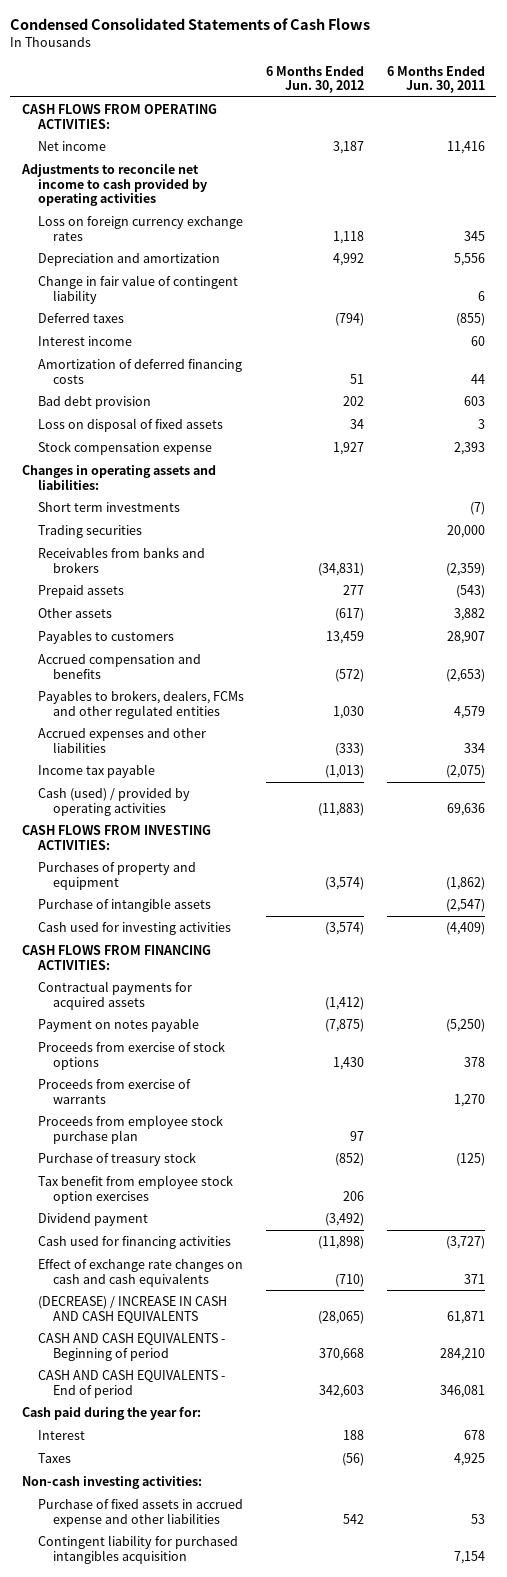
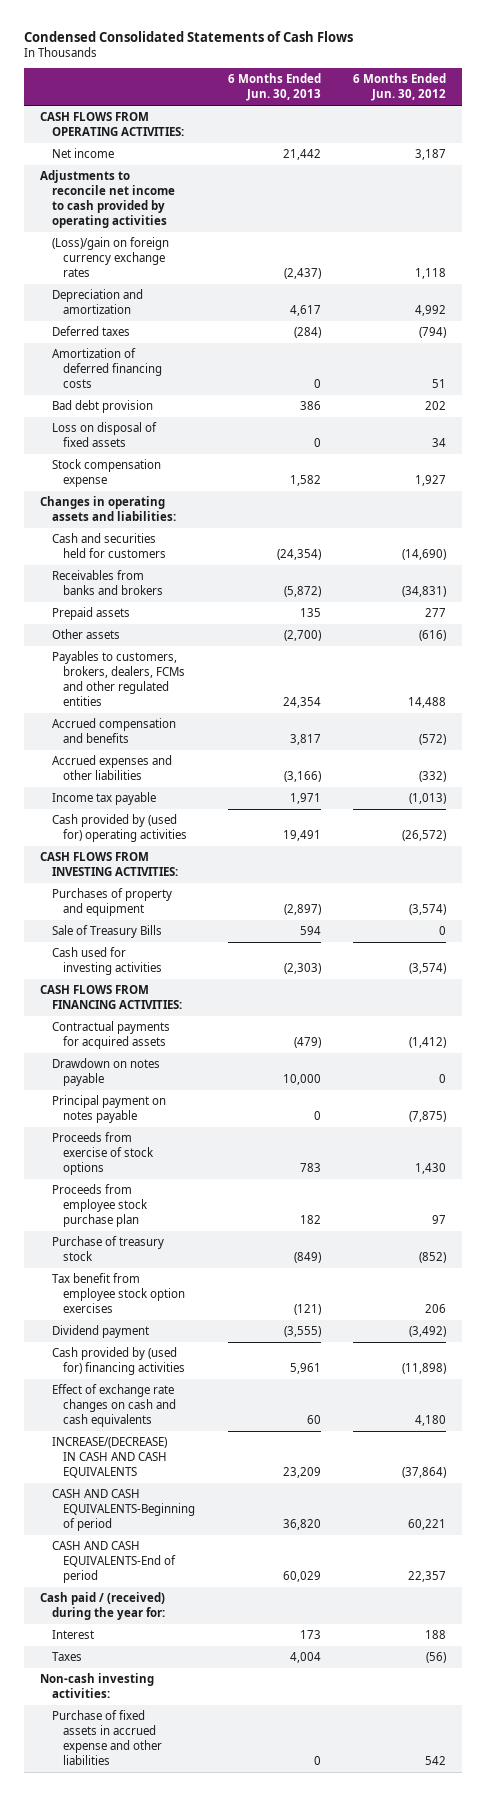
[386,65,485,94] 6 Months Ended Jun. 30, 2011 -> none
none -> [227,73,321,102] 6 Months Ended Jun. 30, 2013
[37,215,243,241] Loss on foreign currency exchange rates -> [51,237,169,277] (Loss)/gain on foreign currency exchange rates
[37,274,238,304] Change in fair value of contingent liability -> none
[37,335,132,346] Interest income -> none
[37,501,180,512] Short term investments -> none
[37,524,142,538] Trading securities -> none
none -> [51,533,167,559] Cash and securities held for customers
[37,629,174,644] Payables to customers -> none
[335,607,365,621] (617) -> [418,630,446,642] (616)
none -> [51,651,186,706] Payables to customers, brokers, dealers, FCMs and other regulated entities
[37,689,244,719] Payables to brokers, dealers, FCMs and other regulated entities -> none
[335,742,365,756] (333) -> [418,771,446,783] (332)
[37,787,190,816] Cash (used) / provided by operating activities -> [51,814,188,843] Cash provided by (used for) operating activities
[318,802,365,816] (11,883) -> [401,830,446,842] (26,572)
[37,897,211,912] Purchase of intangible assets -> none
none -> [51,925,162,939] Sale of Treasury Bills
none -> [51,1058,160,1087] Drawdown on notes payable
[37,1017,199,1032] Payment on notes payable -> [51,1095,166,1124] Principal payment on notes payable
[37,1078,191,1104] Proceeds from exercise of warrants -> none
[37,1235,231,1249] Cash used for financing activities -> [51,1347,186,1376] Cash provided by (used for) financing activities
[335,1273,365,1287] (710) -> [414,1414,446,1426] 4,180
[37,1295,227,1323] (DECREASE) / INCREASE IN CASH AND CASH EQUIVALENTS -> [51,1437,168,1478] INCREASE/(DECREASE) IN CASH AND CASH EQUIVALENTS
[318,1310,365,1324] (28,065) -> [401,1466,446,1478] (37,864)
[37,1332,225,1361] CASH AND CASH EQUIVALENTS - Beginning of period -> [51,1489,196,1531] CASH AND CASH EQUIVALENTS-Beginning of period
[319,1347,365,1361] 370,668 -> [407,1518,446,1530] 60,221
[37,1369,225,1398] CASH AND CASH EQUIVALENTS - End of period -> [51,1541,177,1583] CASH AND CASH EQUIVALENTS-End of period
[319,1384,365,1398] 342,603 -> [407,1570,446,1582] 22,357
[21,1406,201,1420] Cash paid during the year for: -> [40,1592,166,1621] Cash paid / (received) during the year for:
[37,1534,238,1564] Contingent liability for purchased intangibles acquisition -> none

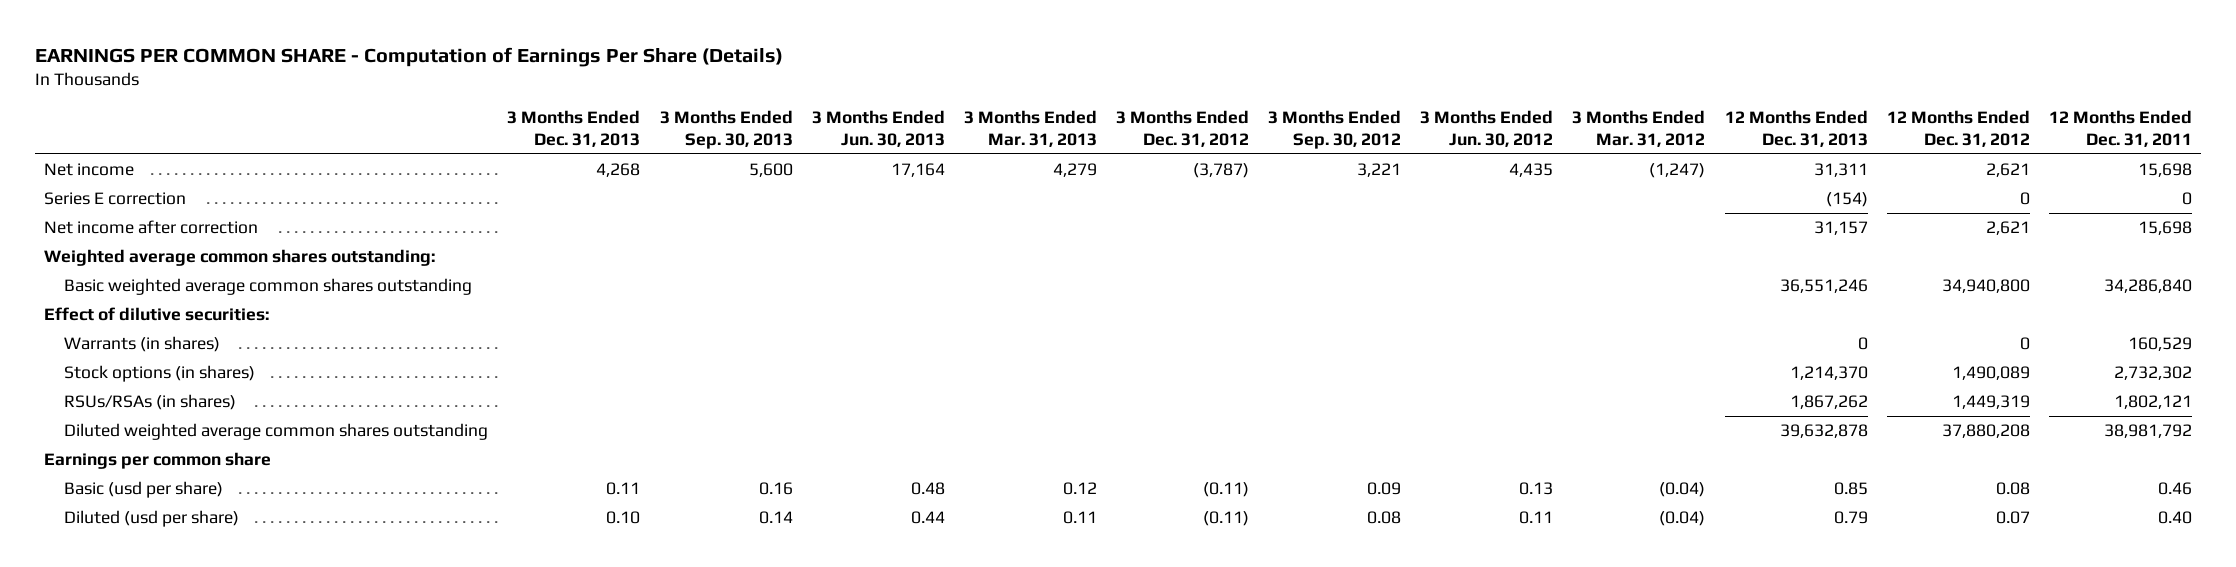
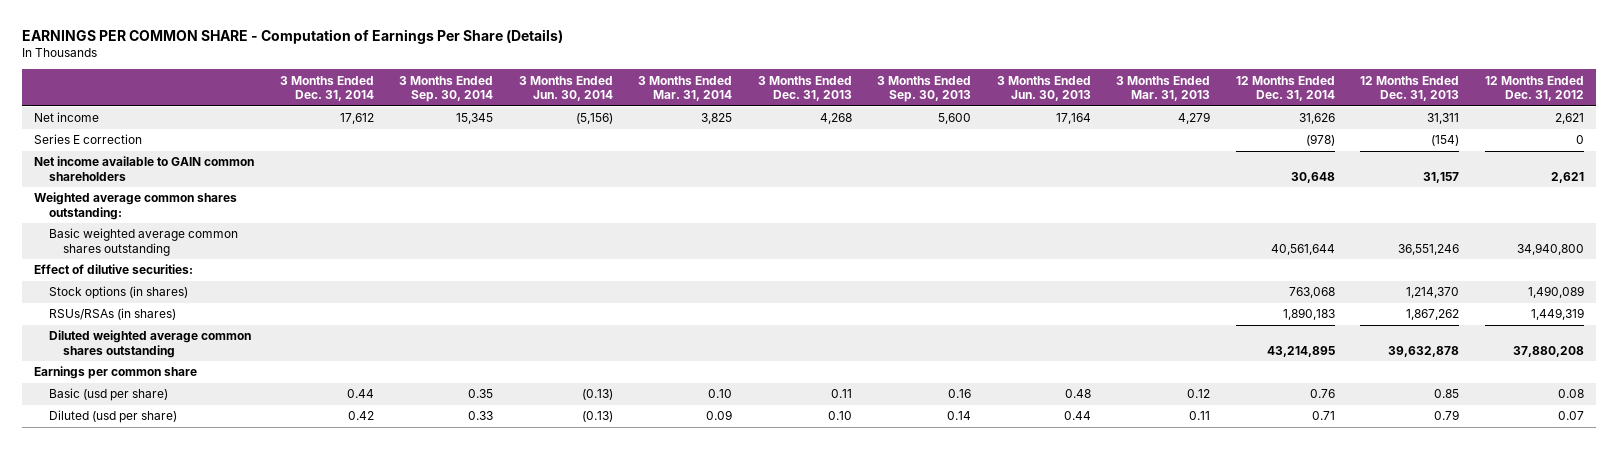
[1116,109,1250,147] 3 Months Ended Dec. 31, 2012 -> none
[1268,109,1402,149] 3 Months Ended Sep. 30, 2012 -> none
[1420,109,1554,147] 3 Months Ended Jun. 30, 2012 -> none
[1572,109,1706,147] 3 Months Ended Mar. 31, 2012 -> none
[2048,109,2192,147] 12 Months Ended Dec. 31, 2011 -> none
none -> [279,75,374,101] 3 Months Ended Dec. 31, 2014
none -> [399,75,494,102] 3 Months Ended Sep. 30, 2014
none -> [518,75,613,101] 3 Months Ended Jun. 30, 2014
none -> [638,75,733,101] 3 Months Ended Mar. 31, 2014
none -> [1235,75,1335,101] 12 Months Ended Dec. 31, 2014
[44,220,259,235] Net income after correction -> [34,156,255,181] Net income available to GAIN common shareholders
[64,336,221,353] Warrants (in shares) -> none

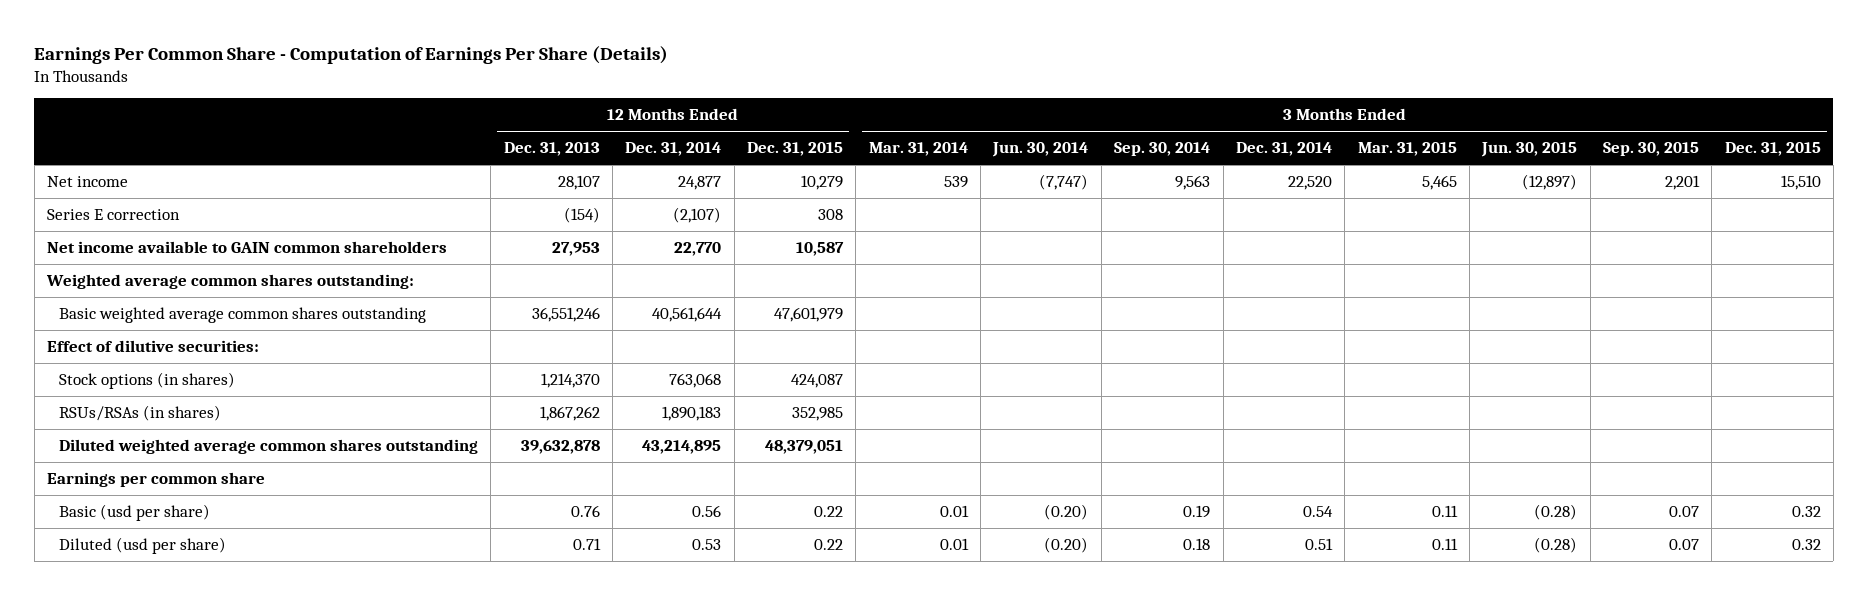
[21,28,563,44] EARNINGS PER COMMON SHARE - Computation of Earnings Per Share (Details) -> [34,45,669,64] Earnings Per Common Share - Computation of Earnings Per Share (Details)
[757,75,852,101] 3 Months Ended Dec. 31, 2013 -> none
[877,75,972,102] 3 Months Ended Sep. 30, 2013 -> none
[996,75,1091,101] 3 Months Ended Jun. 30, 2013 -> none
[1116,75,1211,101] 3 Months Ended Mar. 31, 2013 -> none
[1484,75,1584,101] 12 Months Ended Dec. 31, 2012 -> none
none -> [747,142,844,157] Dec. 31, 2015
none -> [1357,142,1457,157] Mar. 31, 2015
none -> [1481,142,1578,158] Jun. 30, 2015
none -> [1602,142,1699,157] Sep. 30, 2015
none -> [1724,142,1821,157] Dec. 31, 2015
[339,113,374,125] 17,612 -> [1287,176,1332,191] 22,520
[456,113,494,125] 15,345 -> [1175,175,1211,191] 9,563
[575,113,613,125] (5,156) -> [1039,174,1089,191] (7,747)
[701,113,733,125] 3,825 -> [943,176,968,189] 539
[1298,113,1335,125] 31,626 -> [678,176,722,191] 24,877
[1427,113,1460,125] 31,311 -> [557,175,600,191] 28,107
[1305,134,1335,147] (978) -> [673,207,722,224] (2,107)
[1290,171,1335,183] 30,648 -> [674,242,722,257] 22,770
[1423,171,1460,183] 31,157 -> [551,242,600,257] 27,953
[346,389,374,399] 0.44 -> [1302,506,1333,518] 0.54
[468,389,494,399] 0.35 -> [1183,505,1211,519] 0.19
[581,389,613,401] (0.13) -> [1044,504,1089,521] (0.20)
[708,389,733,399] 0.10 -> [939,505,969,518] 0.01
[1309,389,1335,399] 0.76 -> [692,505,722,518] 0.56
[1434,389,1460,399] 0.85 -> [570,505,600,518] 0.76
[347,411,374,421] 0.42 -> [1304,538,1333,551] 0.51
[468,411,494,421] 0.33 -> [1183,538,1211,551] 0.18
[581,411,613,423] (0.13) -> [1044,537,1089,554] (0.20)
[706,410,733,421] 0.09 -> [939,538,969,551] 0.01
[1311,411,1335,421] 0.71 -> [692,539,722,551] 0.53
[1434,410,1460,421] 0.79 -> [572,538,601,551] 0.71

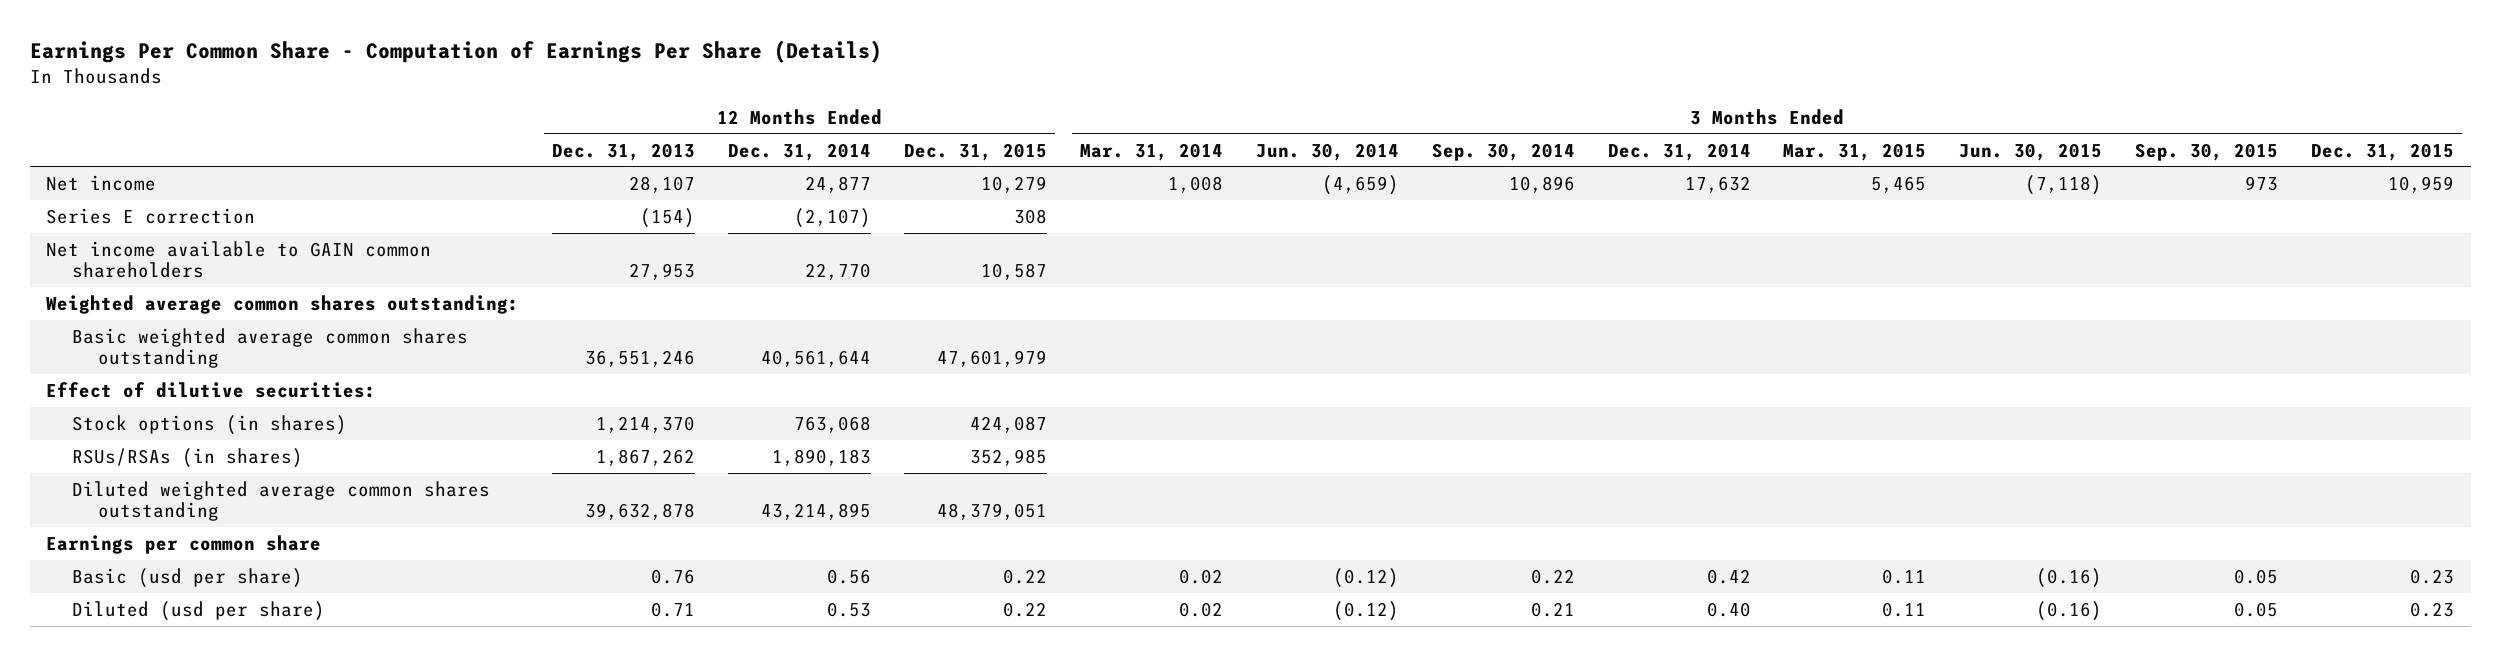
[943,176,968,189] 539 -> [1167,175,1223,193] 1,008
[1039,174,1089,191] (7,747) -> [1321,174,1399,195] (4,659)
[1175,175,1211,191] 9,563 -> [1508,175,1575,193] 10,896
[1287,176,1332,191] 22,520 -> [1684,175,1751,193] 17,632
[1522,174,1578,191] (12,897) -> [2025,174,2103,195] (7,118)
[1664,175,1700,191] 2,201 -> [2245,175,2279,191] 973
[1780,175,1821,191] 15,510 -> [2388,175,2455,193] 10,959
[939,505,969,518] 0.01 -> [1178,568,1223,584] 0.02
[1044,504,1089,521] (0.20) -> [1332,567,1399,588] (0.12)
[1183,505,1211,519] 0.19 -> [1530,568,1575,584] 0.22
[1302,506,1333,518] 0.54 -> [1706,568,1751,584] 0.42
[1534,504,1578,521] (0.28) -> [2036,567,2103,588] (0.16)
[1668,506,1699,518] 0.07 -> [2234,568,2279,584] 0.05
[1791,506,1821,518] 0.32 -> [2410,568,2455,584] 0.23
[939,538,969,551] 0.01 -> [1178,601,1223,617] 0.02
[1044,537,1089,554] (0.20) -> [1332,600,1399,621] (0.12)
[1183,538,1211,551] 0.18 -> [1530,601,1575,617] 0.21
[1304,538,1333,551] 0.51 -> [1706,601,1751,617] 0.40
[1534,537,1578,554] (0.28) -> [2036,600,2103,621] (0.16)
[1668,539,1699,551] 0.07 -> [2234,601,2279,617] 0.05
[1791,539,1821,551] 0.32 -> [2410,601,2455,617] 0.23

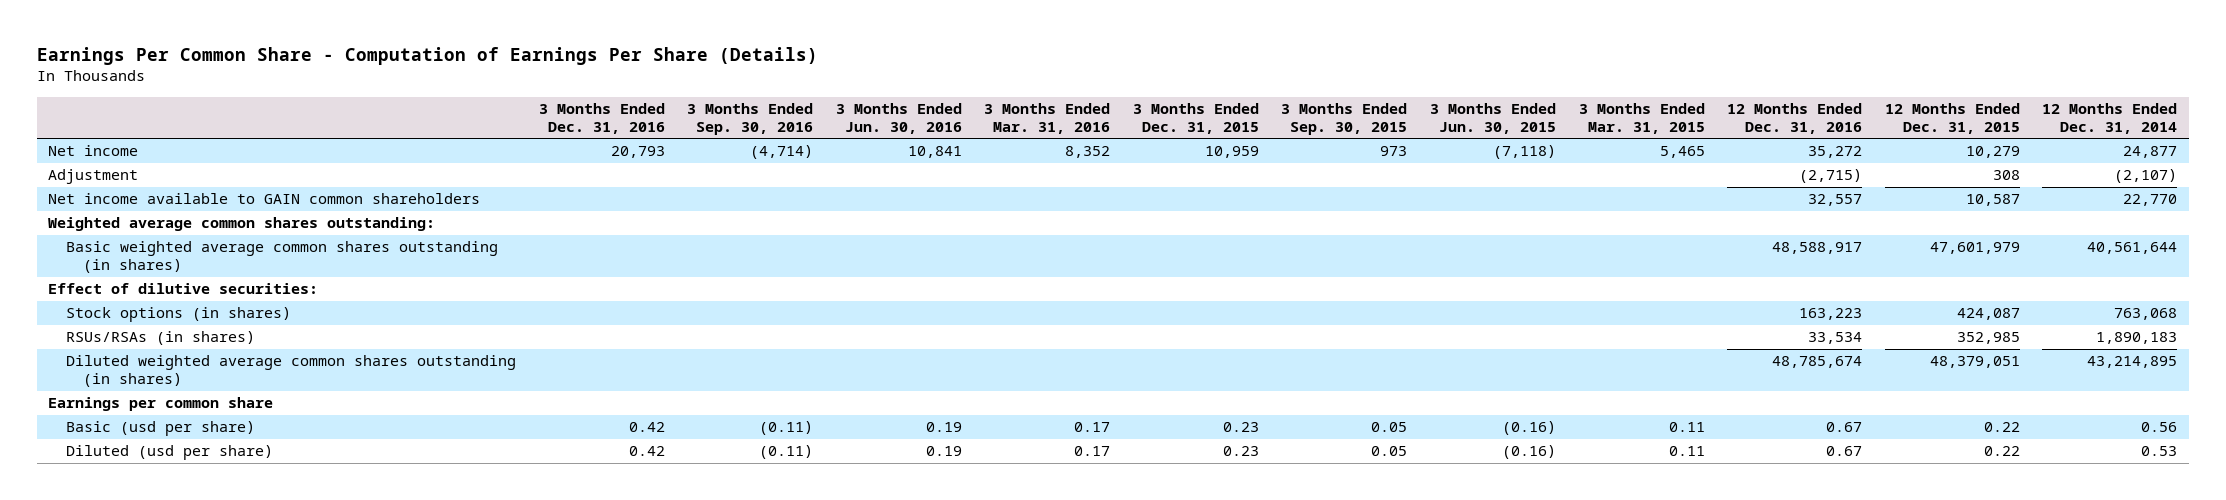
[552,142,696,161] Dec. 31, 2013 -> none
[1079,142,1223,161] Mar. 31, 2014 -> none
[1255,142,1399,161] Jun. 30, 2014 -> none
[1431,142,1575,161] Sep. 30, 2014 -> none
[1607,142,1751,161] Dec. 31, 2014 -> none
none -> [538,102,665,134] 3 Months Ended Dec. 31, 2016
none -> [687,102,814,135] 3 Months Ended Sep. 30, 2016
none -> [835,102,962,134] 3 Months Ended Jun. 30, 2016
none -> [984,102,1111,134] 3 Months Ended Mar. 31, 2016
none -> [1727,102,1863,134] 12 Months Ended Dec. 31, 2016
[46,207,256,224] Series E correction -> [48,169,139,185] Adjustment
[72,327,469,368] Basic weighted average common shares outstanding -> [65,241,498,274] Basic weighted average common shares outstanding (in shares)
[72,480,491,521] Diluted weighted average common shares outstanding -> [65,355,516,388] Diluted weighted average common shares outstanding (in shares)

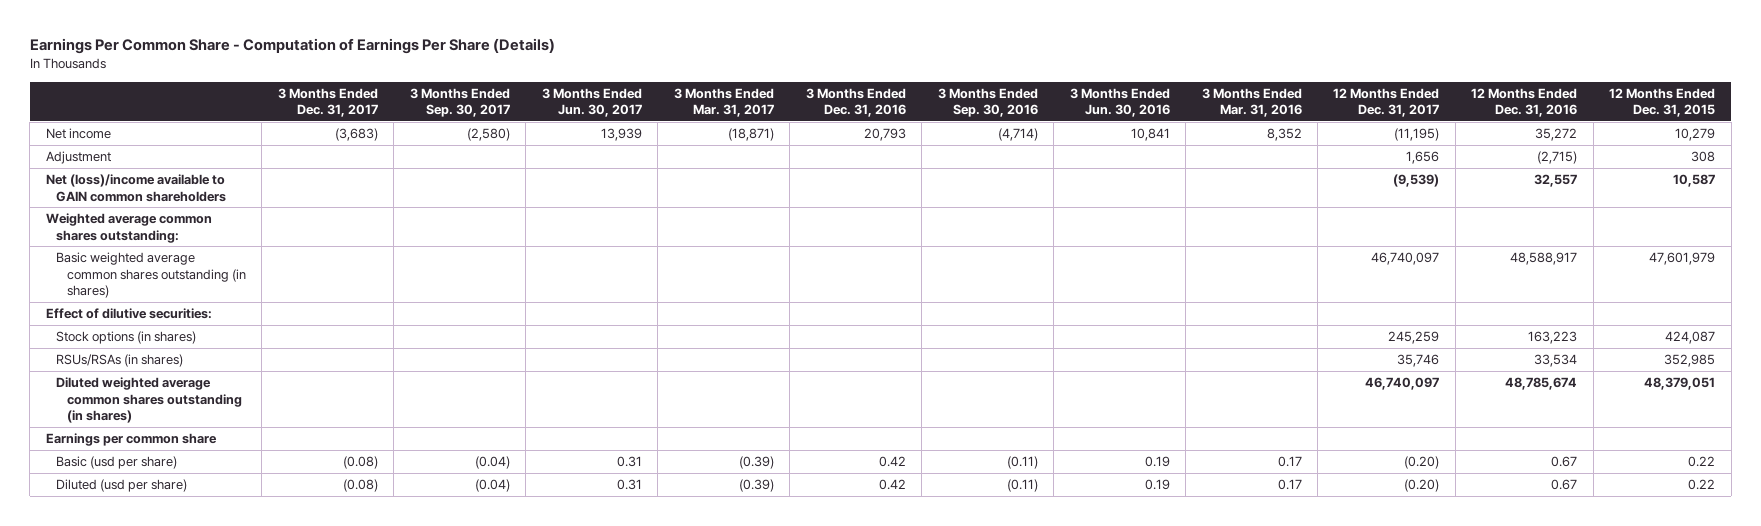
[1132,102,1259,134] 3 Months Ended Dec. 31, 2015 -> none
[1281,102,1408,135] 3 Months Ended Sep. 30, 2015 -> none
[1430,102,1557,134] 3 Months Ended Jun. 30, 2015 -> none
[1578,102,1705,134] 3 Months Ended Mar. 31, 2015 -> none
[2042,102,2178,134] 12 Months Ended Dec. 31, 2014 -> none
none -> [277,87,378,118] 3 Months Ended Dec. 31, 2017
none -> [409,87,510,118] 3 Months Ended Sep. 30, 2017
none -> [541,87,642,118] 3 Months Ended Jun. 30, 2017
none -> [673,87,774,118] 3 Months Ended Mar. 31, 2017
none -> [1333,87,1440,118] 12 Months Ended Dec. 31, 2017
[48,193,481,205] Net income available to GAIN common shareholders -> [45,174,227,202] Net (loss)/income available to GAIN common shareholders

